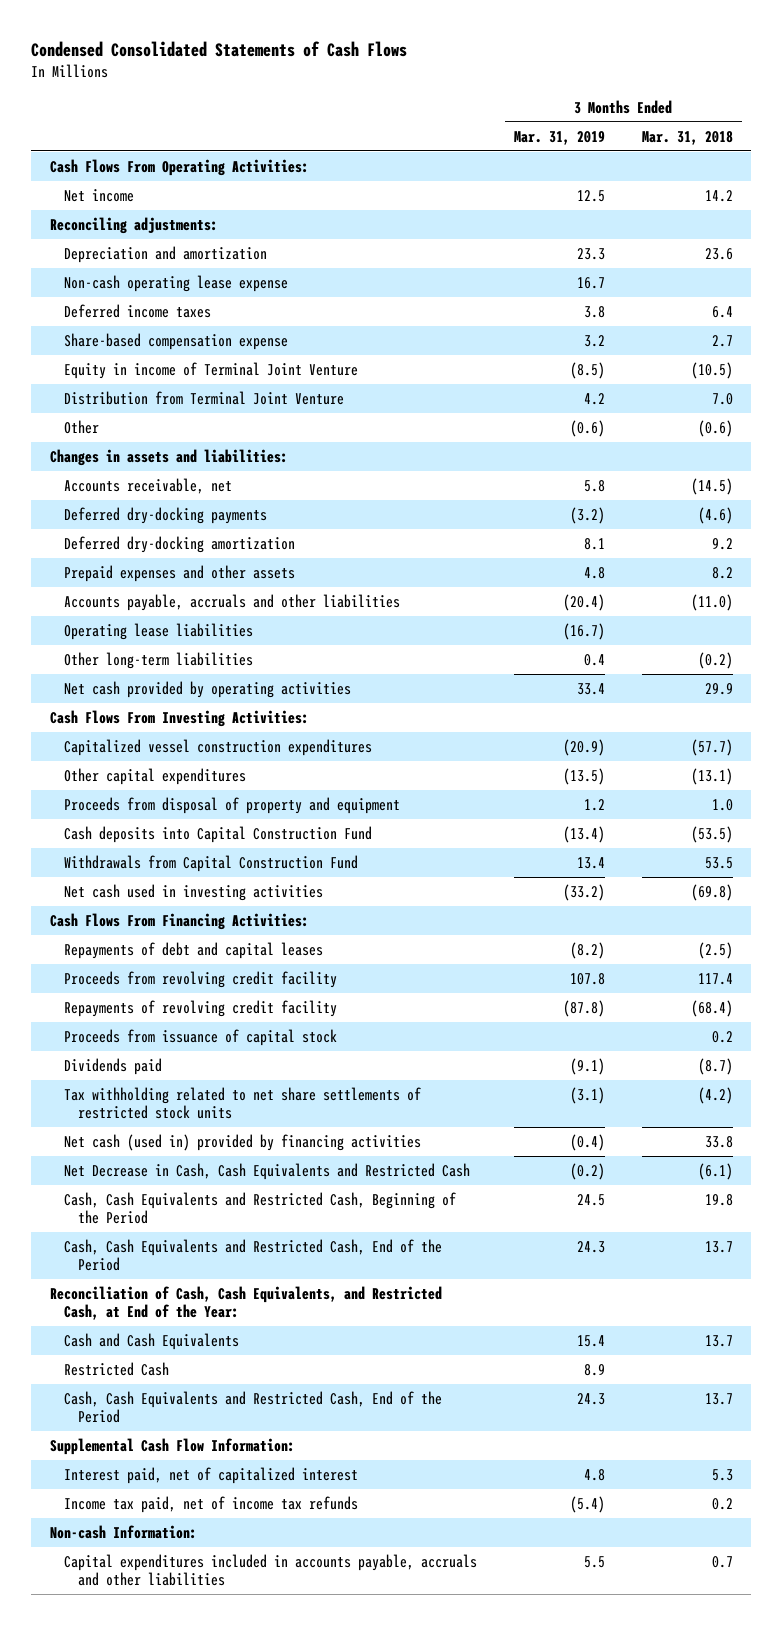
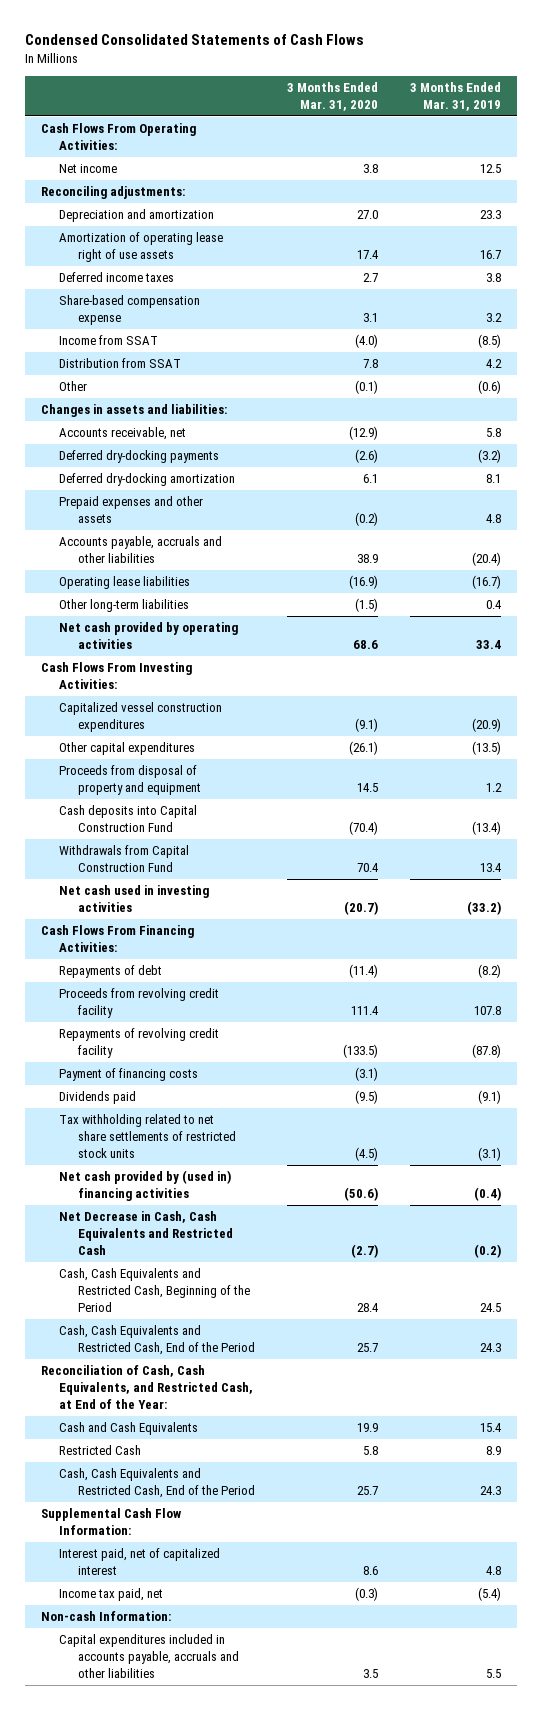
[641,130,733,145] Mar. 31, 2018 -> none
none -> [286,81,378,111] 3 Months Ended Mar. 31, 2020
[64,275,289,293] Non-cash operating lease expense -> [59,232,224,263] Amortization of operating lease right of use assets
[64,391,345,406] Distribution from Terminal Joint Venture -> none
[64,362,359,380] Equity in income of Terminal Joint Venture -> [59,335,159,346] Income from SSAT
none -> [59,358,182,369] Distribution from SSAT
[64,942,324,960] Repayments of debt and capital leases -> [59,965,163,979] Repayments of debt
[64,1029,338,1047] Proceeds from issuance of capital stock -> none
none -> [59,1068,199,1082] Payment of financing costs
[64,1134,422,1152] Net cash (used in) provided by financing activities -> [59,1170,232,1202] Net cash provided by (used in) financing activities
[64,1496,359,1514] Income tax paid, net of income tax refunds -> [59,1588,164,1602] Income tax paid, net

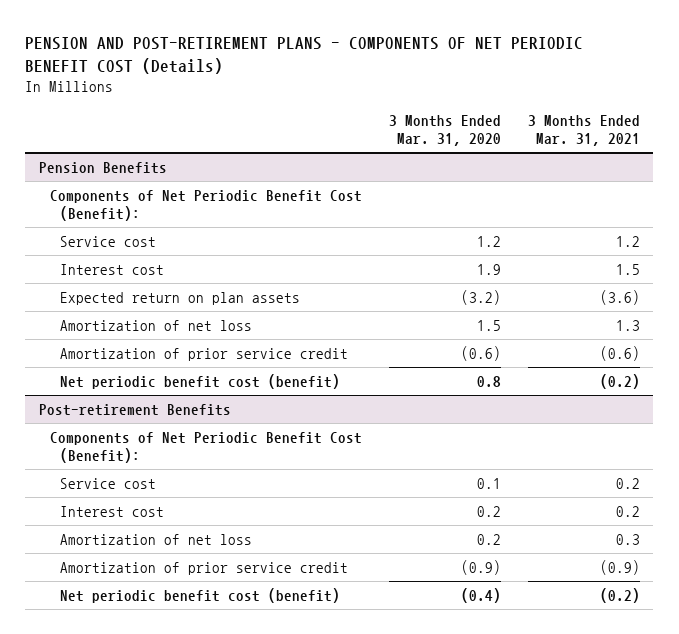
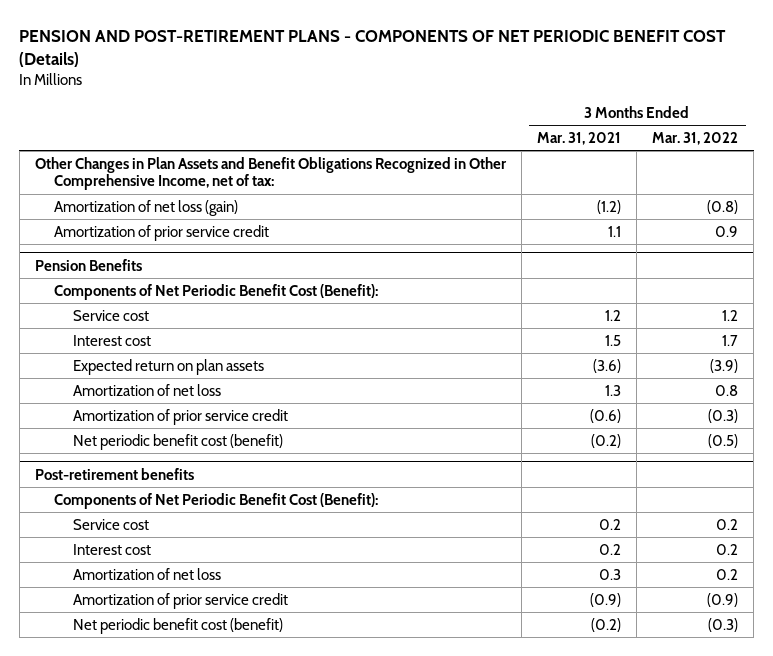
[388,114,501,146] 3 Months Ended Mar. 31, 2020 -> none
none -> [652,132,739,146] Mar. 31, 2022
none -> [34,156,507,191] Other Changes in Plan Assets and Benefit Obligations Recognized in Other Comprehensive Income, net of tax:
none -> [53,199,238,216] Amortization of net loss (gain)
none -> [53,224,269,241] Amortization of prior service credit
[38,403,231,416] Post-retirement Benefits -> [34,467,194,480] Post-retirement benefits

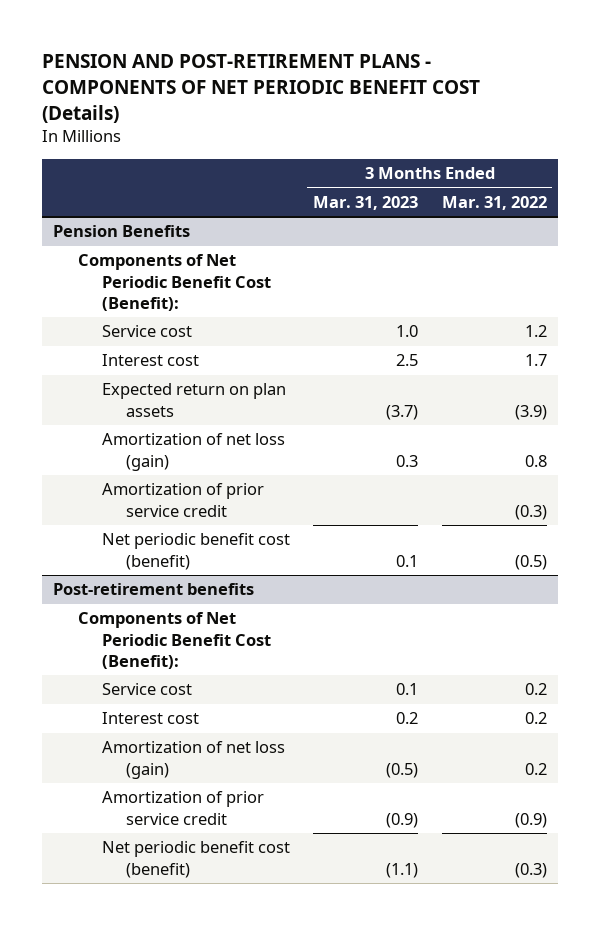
[536,132,621,146] Mar. 31, 2021 -> none
none -> [313,195,419,210] Mar. 31, 2023
[34,156,507,191] Other Changes in Plan Assets and Benefit Obligations Recognized in Other Comprehensive Income, net of tax: -> none
[53,199,238,216] Amortization of net loss (gain) -> none
[53,224,269,241] Amortization of prior service credit -> none
[72,383,221,396] Amortization of net loss -> [101,433,285,471] Amortization of net loss (gain)
[72,567,221,580] Amortization of net loss -> [101,741,285,779] Amortization of net loss (gain)

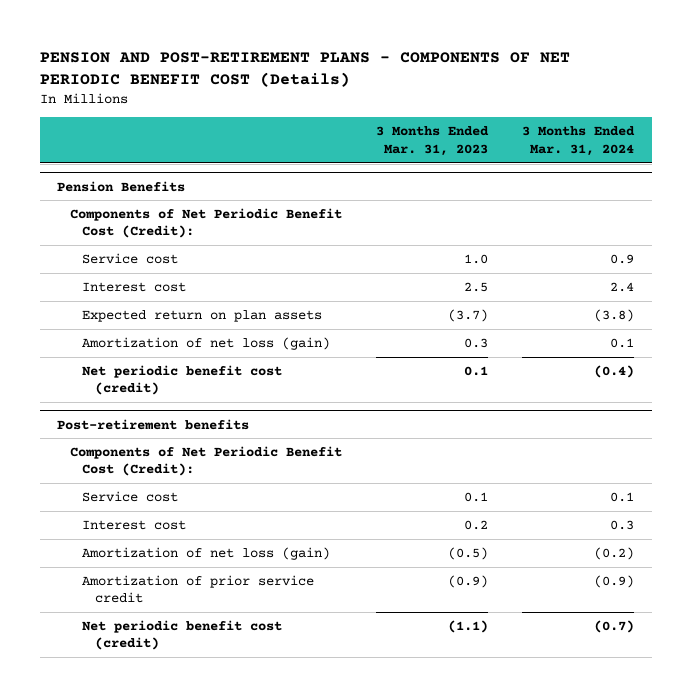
[441,195,547,210] Mar. 31, 2022 -> none
none -> [522,126,636,156] 3 Months Ended Mar. 31, 2024
[77,254,271,311] Components of Net Periodic Benefit Cost (Benefit): -> [69,208,342,239] Components of Net Periodic Benefit Cost (Credit):
[101,483,264,517] Amortization of prior service credit -> none
[101,533,290,570] Net periodic benefit cost (benefit) -> [82,365,283,396] Net periodic benefit cost (credit)
[77,612,271,669] Components of Net Periodic Benefit Cost (Benefit): -> [69,446,342,477] Components of Net Periodic Benefit Cost (Credit):
[101,841,290,878] Net periodic benefit cost (benefit) -> [82,620,283,651] Net periodic benefit cost (credit)

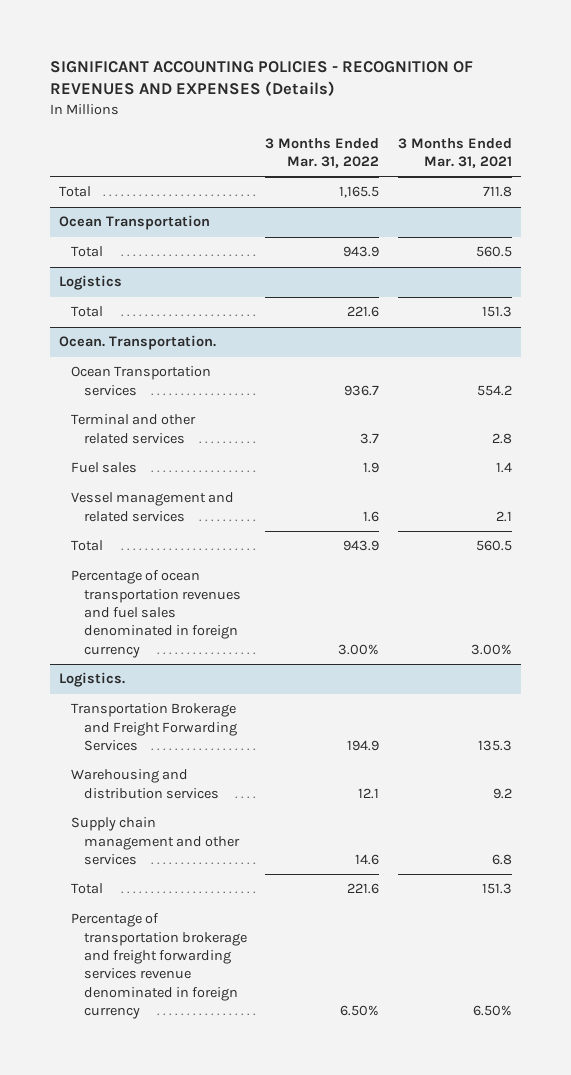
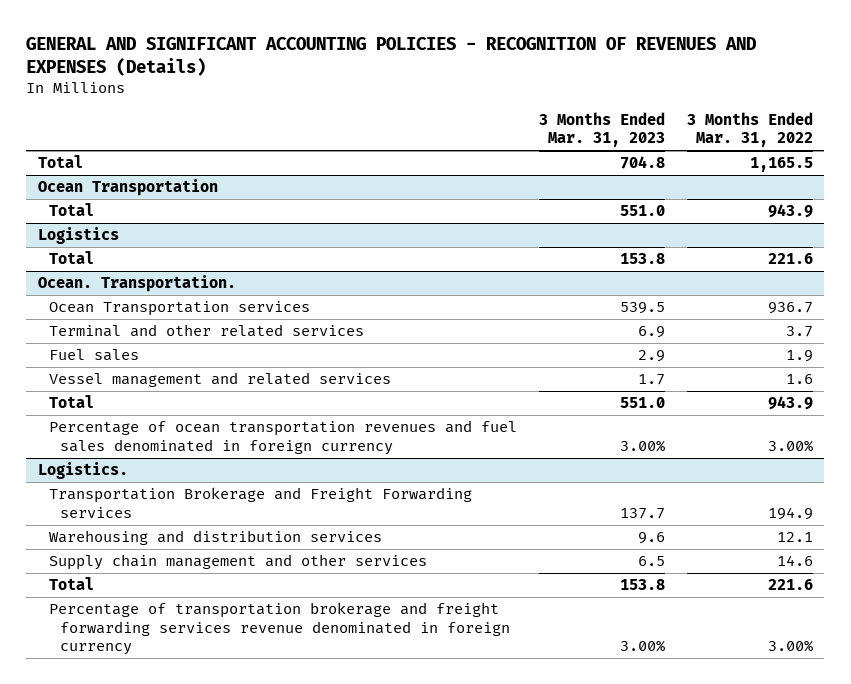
[49,61,473,97] SIGNIFICANT ACCOUNTING POLICIES - RECOGNITION OF REVENUES AND EXPENSES (Details) -> [26,36,758,76] GENERAL AND SIGNIFICANT ACCOUNTING POLICIES - RECOGNITION OF REVENUES AND EXPENSES (Details)
[397,137,512,169] 3 Months Ended Mar. 31, 2021 -> none
none -> [539,112,666,148] 3 Months Ended Mar. 31, 2023
[71,703,237,752] Transportation Brokerage and Freight Forwarding Services -> [48,487,472,518] Transportation Brokerage and Freight Forwarding services
[340,1005,380,1017] 6.50% -> [768,639,814,652] 3.00%

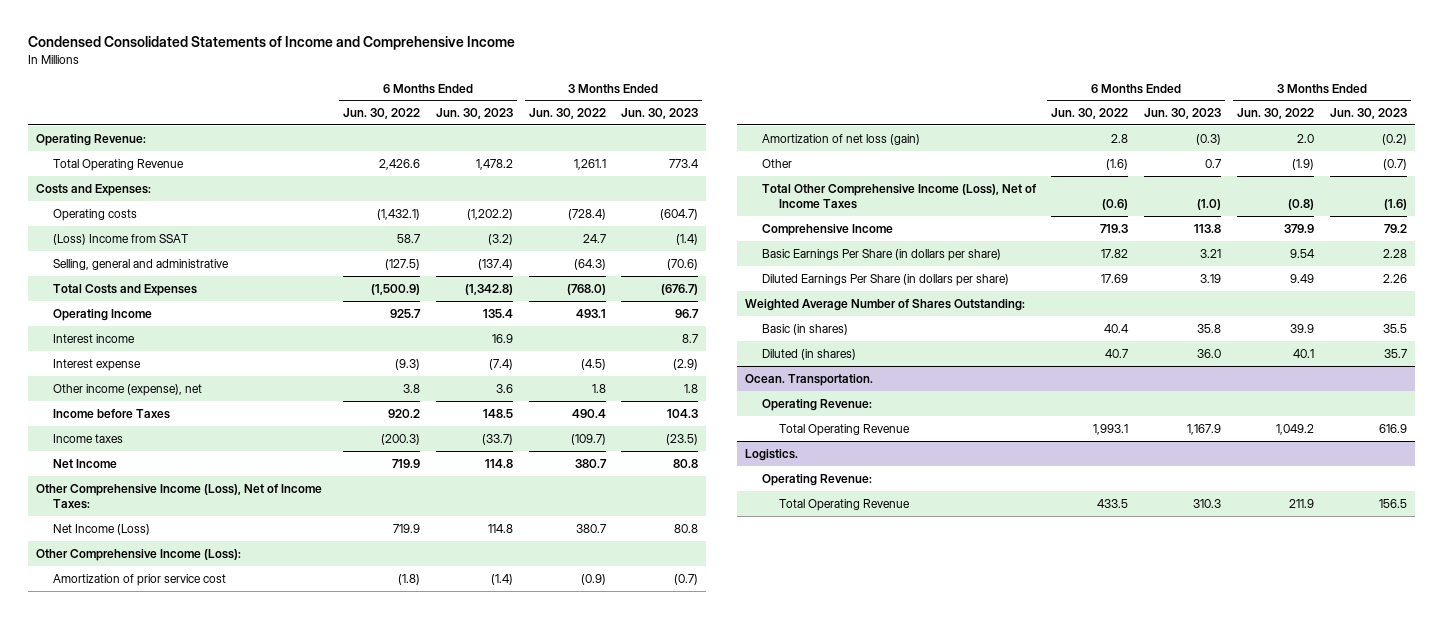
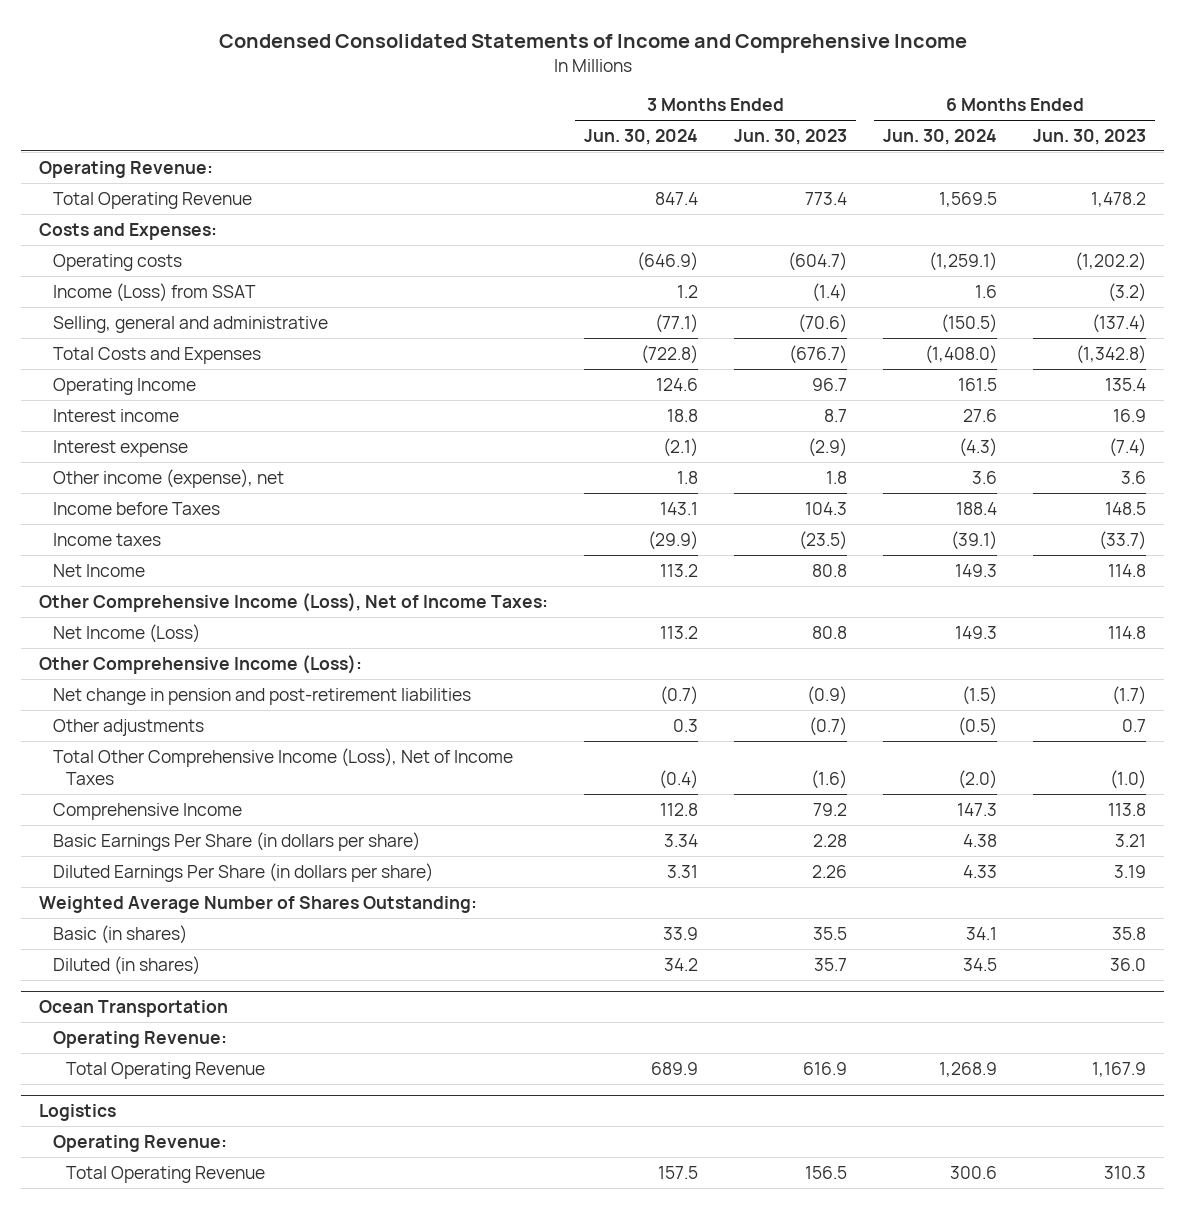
[342,108,420,120] Jun. 30, 2022 -> none
[528,108,606,120] Jun. 30, 2022 -> none
none -> [584,128,699,145] Jun. 30, 2024
none -> [883,128,998,145] Jun. 30, 2024
[53,233,190,245] (Loss) Income from SSAT -> [52,282,256,302] Income (Loss) from SSAT
[53,573,227,586] Amortization of prior service cost -> none
[761,133,920,145] Amortization of net loss (gain) -> none
none -> [52,687,471,705] Net change in pension and post-retirement liabilities
[761,158,792,168] Other -> [52,718,204,736] Other adjustments
[744,373,873,386] Ocean. Transportation. -> [39,999,229,1017] Ocean Transportation
[744,448,798,461] Logistics. -> [39,1103,117,1121] Logistics

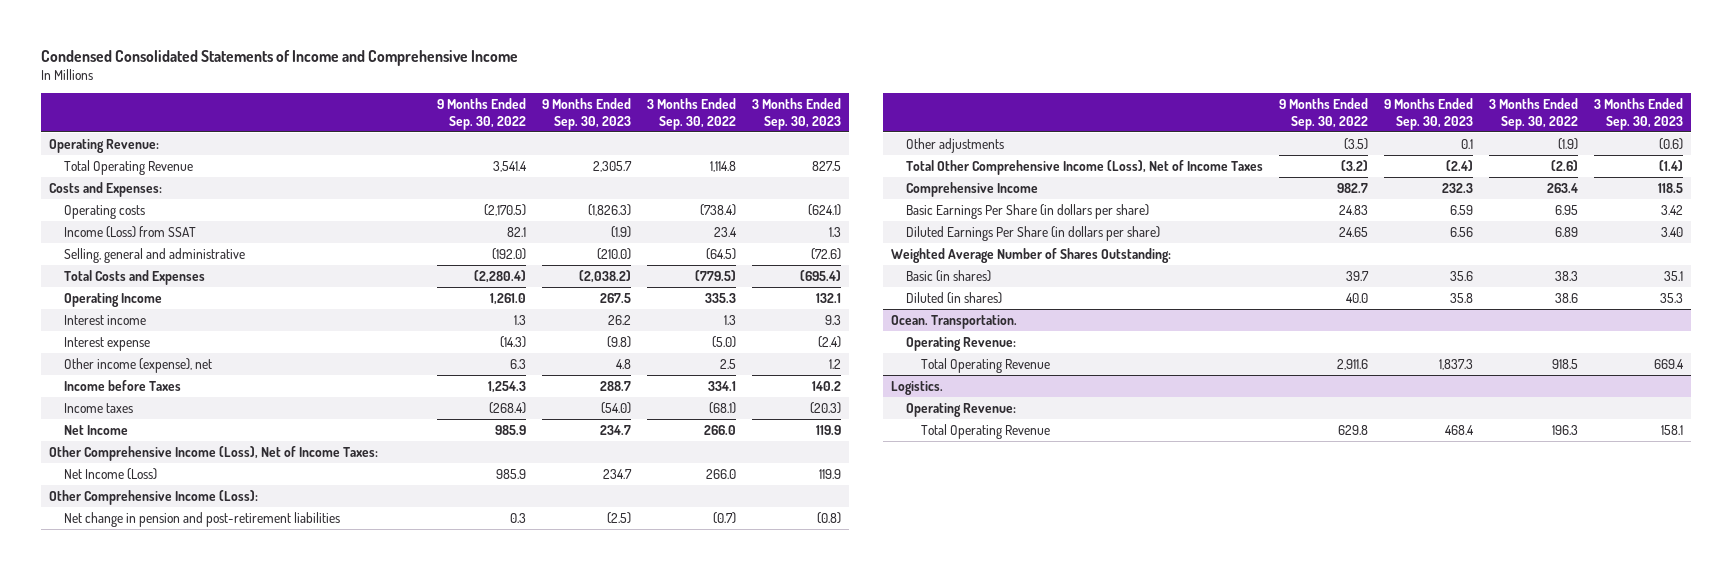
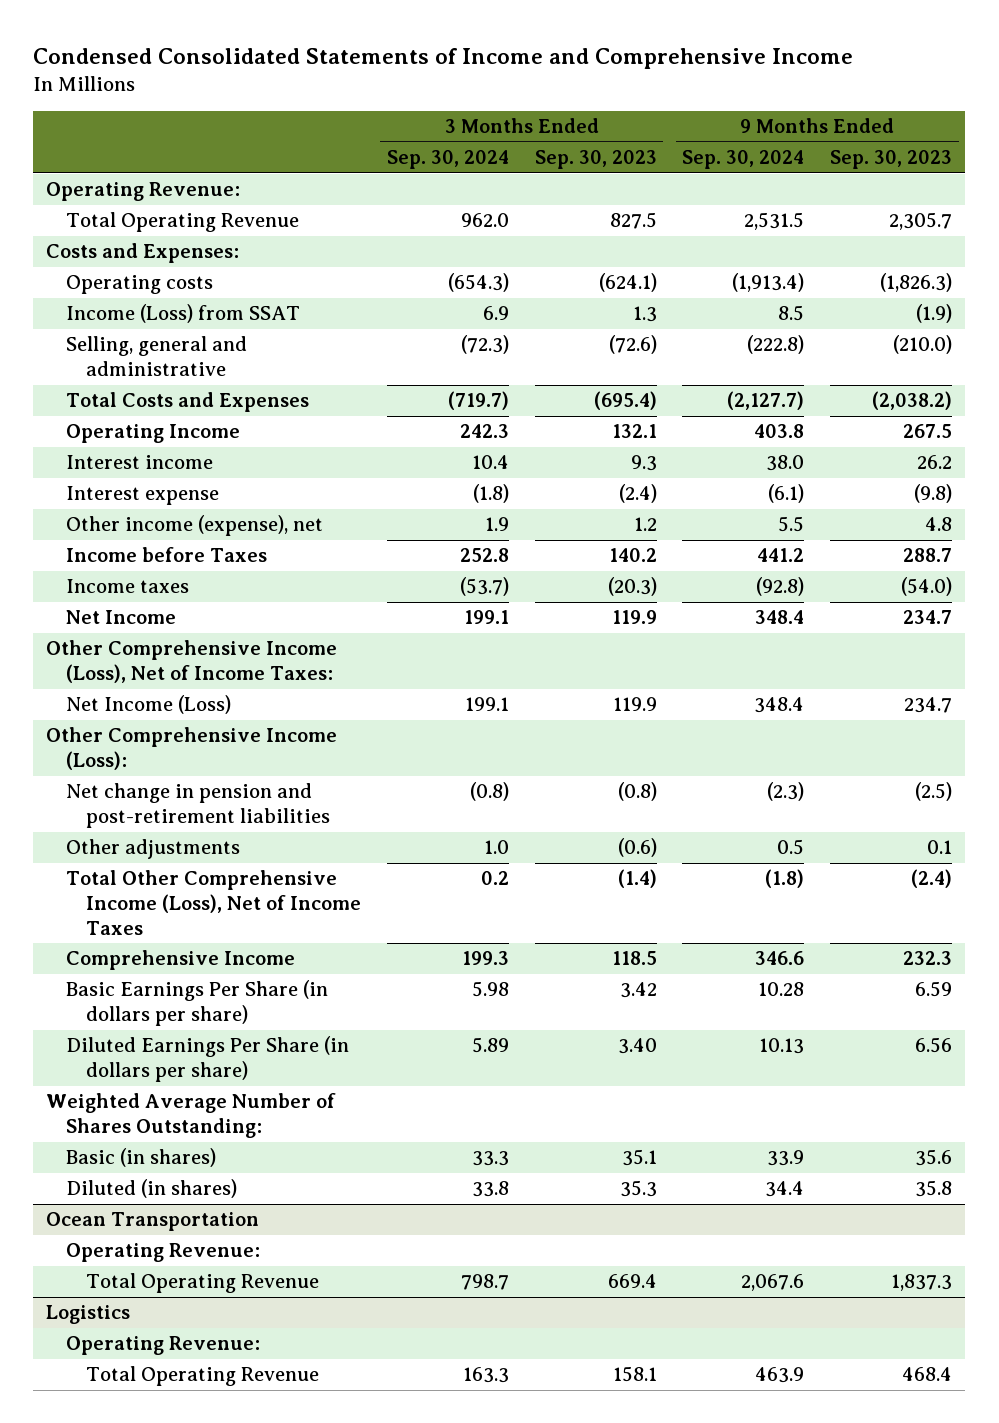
[436,98,526,130] 9 Months Ended Sep. 30, 2022 -> none
[646,98,736,130] 3 Months Ended Sep. 30, 2022 -> none
none -> [386,150,509,170] Sep. 30, 2024
none -> [682,150,805,170] Sep. 30, 2024
[890,315,1017,330] Ocean. Transportation. -> [46,1212,260,1232] Ocean Transportation
[890,381,943,396] Logistics. -> [46,1305,131,1325] Logistics

